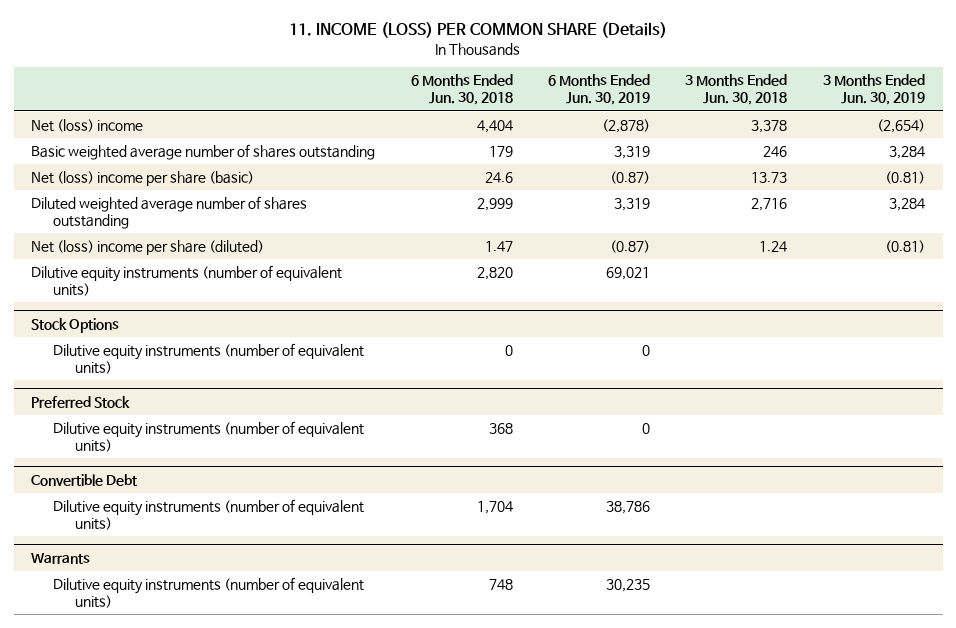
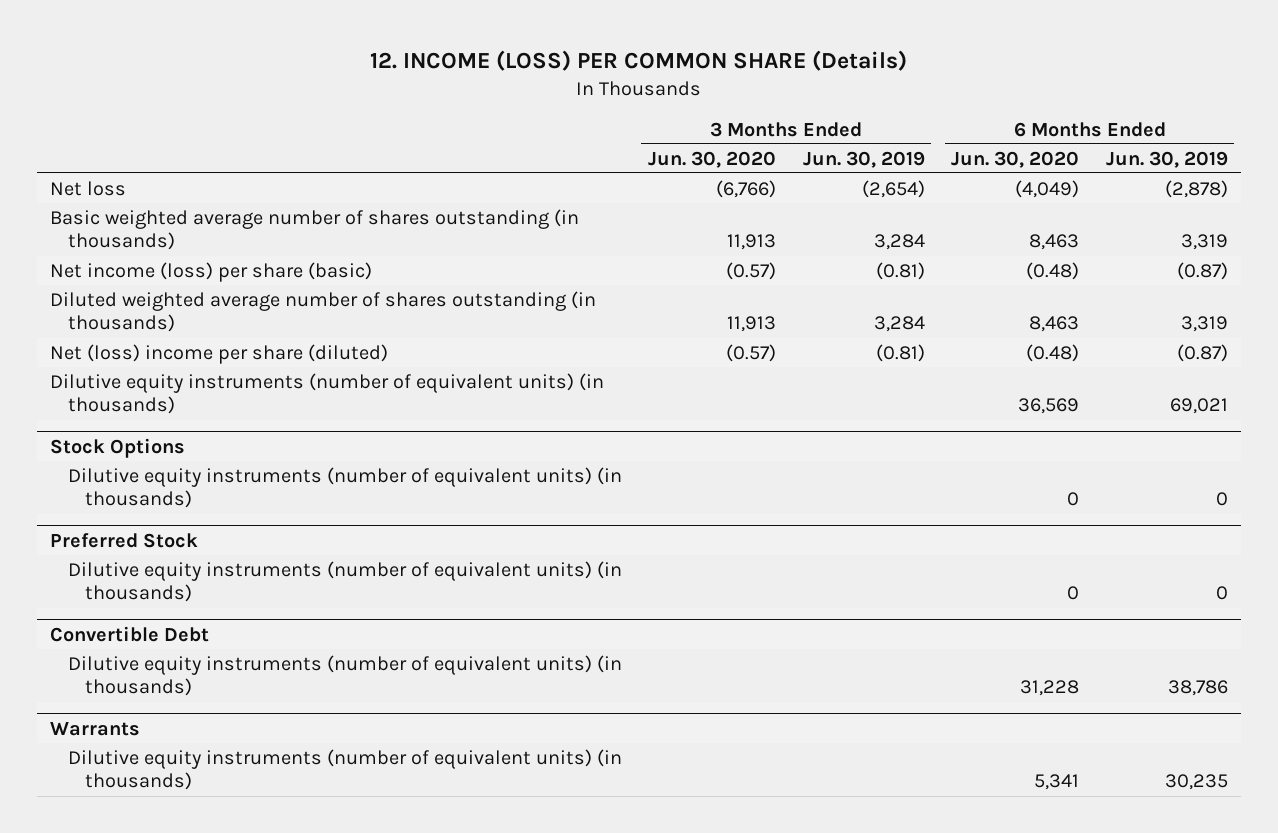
[289,21,668,38] 11. INCOME (LOSS) PER COMMON SHARE (Details) -> [369,49,907,71] 12. INCOME (LOSS) PER COMMON SHARE (Details)
[410,74,513,106] 6 Months Ended Jun. 30, 2018 -> none
[685,74,788,106] 3 Months Ended Jun. 30, 2018 -> none
none -> [648,150,777,168] Jun. 30, 2020
none -> [951,150,1080,168] Jun. 30, 2020
[31,119,144,133] Net (loss) income -> [49,180,126,196] Net loss
[31,144,376,161] Basic weighted average number of shares outstanding -> [49,208,579,251] Basic weighted average number of shares outstanding (in thousands)
[31,171,255,187] Net (loss) income per share (basic) -> [49,261,372,282] Net income (loss) per share (basic)
[31,196,308,230] Diluted weighted average number of shares outstanding -> [49,290,596,333] Diluted weighted average number of shares outstanding (in thousands)
[31,265,343,297] Dilutive equity instruments (number of equivalent units) -> [49,372,604,415] Dilutive equity instruments (number of equivalent units) (in thousands)
[53,343,365,375] Dilutive equity instruments (number of equivalent units) -> [67,466,622,509] Dilutive equity instruments (number of equivalent units) (in thousands)
[53,421,365,453] Dilutive equity instruments (number of equivalent units) -> [67,560,622,603] Dilutive equity instruments (number of equivalent units) (in thousands)
[53,499,365,531] Dilutive equity instruments (number of equivalent units) -> [67,654,622,697] Dilutive equity instruments (number of equivalent units) (in thousands)
[53,577,365,609] Dilutive equity instruments (number of equivalent units) -> [67,748,622,791] Dilutive equity instruments (number of equivalent units) (in thousands)

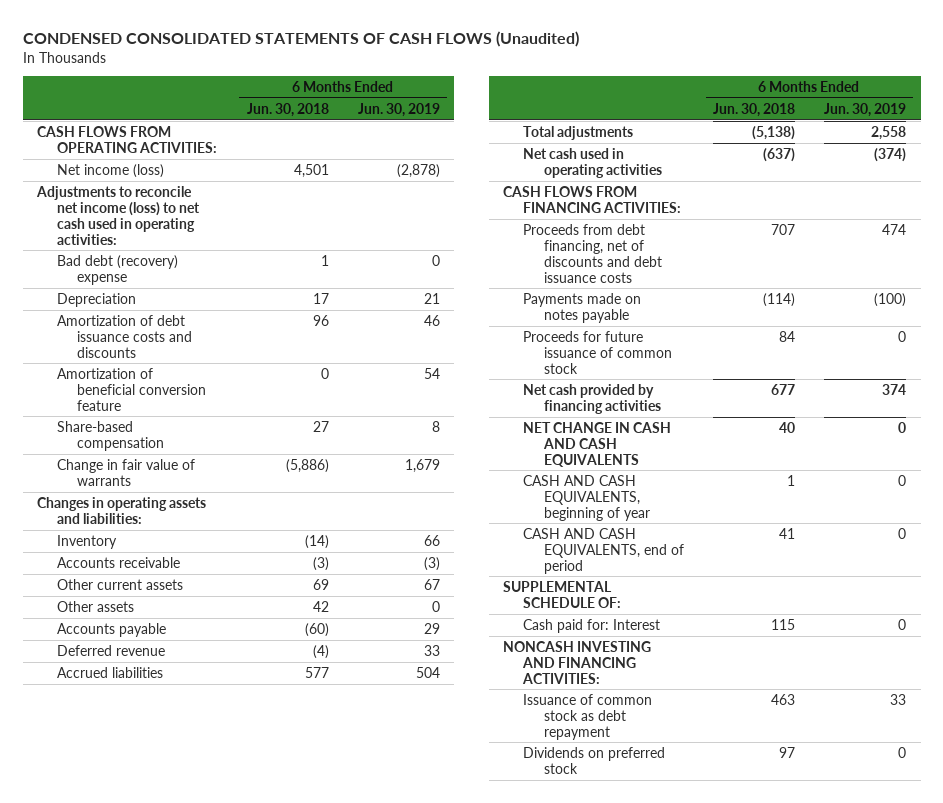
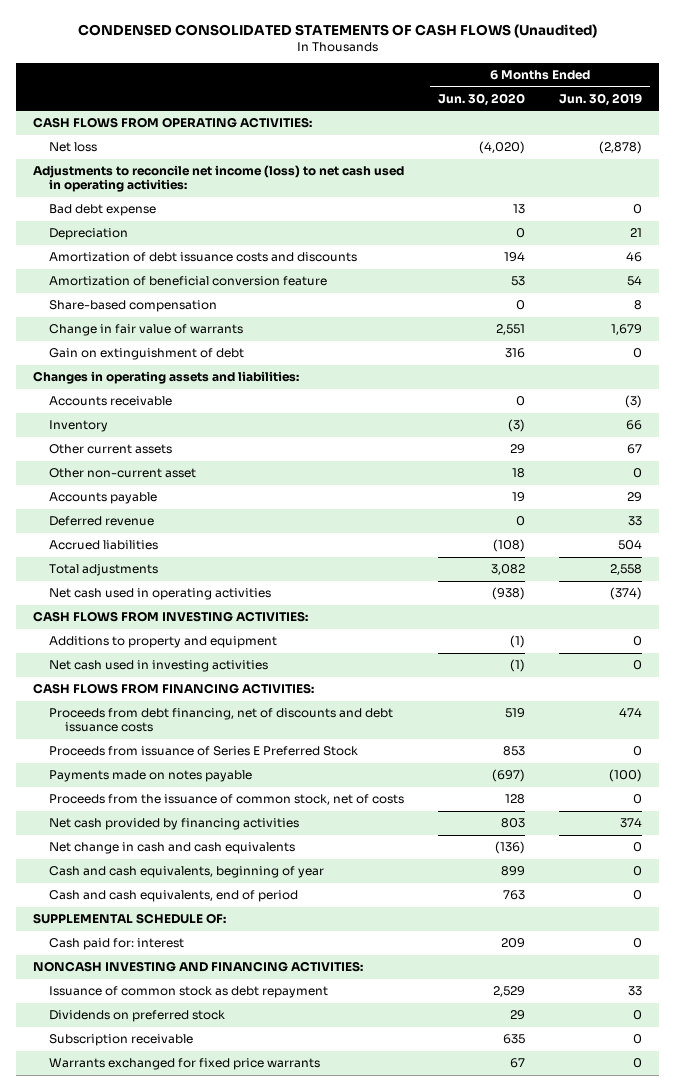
[246,102,329,117] Jun. 30, 2018 -> none
none -> [438,92,526,106] Jun. 30, 2020
[57,163,165,178] Net income (loss) -> [49,142,98,153] Net loss
[57,254,179,285] Bad debt (recovery) expense -> [49,204,157,217] Bad debt expense
none -> [49,348,245,361] Gain on extinguishment of debt
[57,534,118,549] Inventory -> [49,420,109,433] Inventory
[57,600,135,612] Other assets -> [49,468,197,479] Other non-current asset
none -> [33,611,309,623] CASH FLOWS FROM INVESTING ACTIVITIES:
none -> [49,636,278,649] Additions to property and equipment
none -> [49,660,269,673] Net cash used in investing activities
none -> [49,746,359,757] Proceeds from issuance of Series E Preferred Stock
[523,330,672,374] Proceeds for future issuance of common stock -> [49,794,405,806] Proceeds from the issuance of common stock, net of costs
[523,421,672,467] NET CHANGE IN CASH AND CASH EQUIVALENTS -> [49,842,296,855] Net change in cash and cash equivalents
[523,474,650,521] CASH AND CASH EQUIVALENTS, beginning of year -> [49,866,325,879] Cash and cash equivalents, beginning of year
[523,527,684,574] CASH AND CASH EQUIVALENTS, end of period -> [49,890,299,903] Cash and cash equivalents, end of period
[523,618,661,633] Cash paid for: Interest -> [49,938,185,951] Cash paid for: interest
none -> [49,1034,194,1047] Subscription receivable
none -> [49,1058,321,1071] Warrants exchanged for fixed price warrants

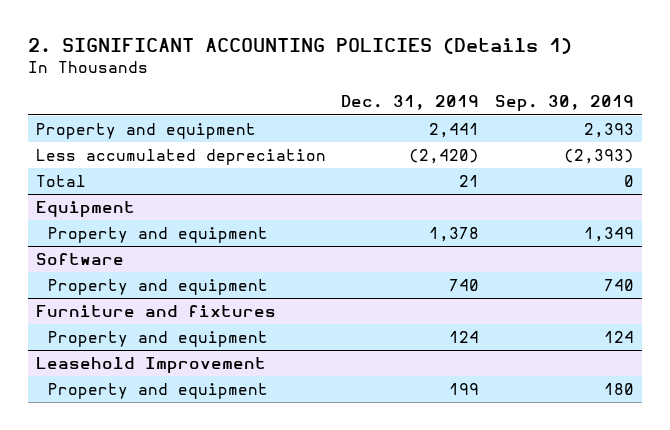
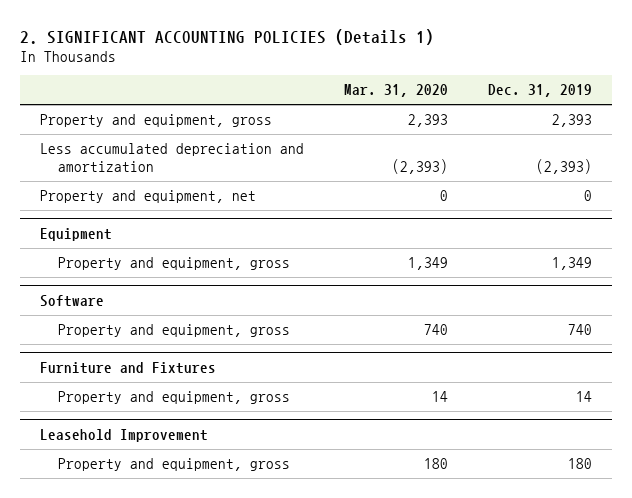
[495,95,635,112] Sep. 30, 2019 -> none
none -> [343,84,448,98] Mar. 31, 2020
[35,174,86,187] Total -> none
[35,122,256,139] Property and equipment -> [39,114,272,128] Property and equipment, gross
[429,122,480,138] 2,441 -> [552,114,593,128] 2,393
[35,148,326,165] Less accumulated depreciation -> [39,143,304,172] Less accumulated depreciation and amortization
[409,148,480,164] (2,420) -> [536,158,593,174] (2,393)
none -> [39,190,256,204] Property and equipment, net
[47,226,268,243] Property and equipment -> [57,257,290,271] Property and equipment, gross
[429,226,480,242] 1,378 -> [552,257,593,271] 1,349
[47,278,268,295] Property and equipment -> [57,324,290,338] Property and equipment, gross
[35,304,276,317] Furniture and fixtures -> [39,361,216,374] Furniture and Fixtures
[47,330,268,347] Property and equipment -> [57,391,290,405] Property and equipment, gross
[449,330,480,343] 124 -> [576,391,593,403] 14
[47,382,268,399] Property and equipment -> [57,458,290,472] Property and equipment, gross
[449,382,480,395] 199 -> [568,458,593,470] 180

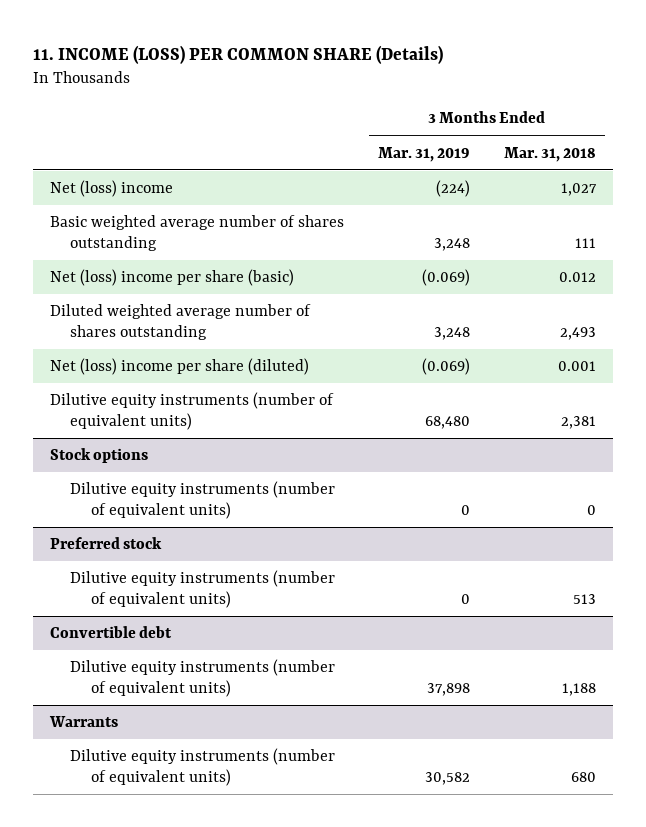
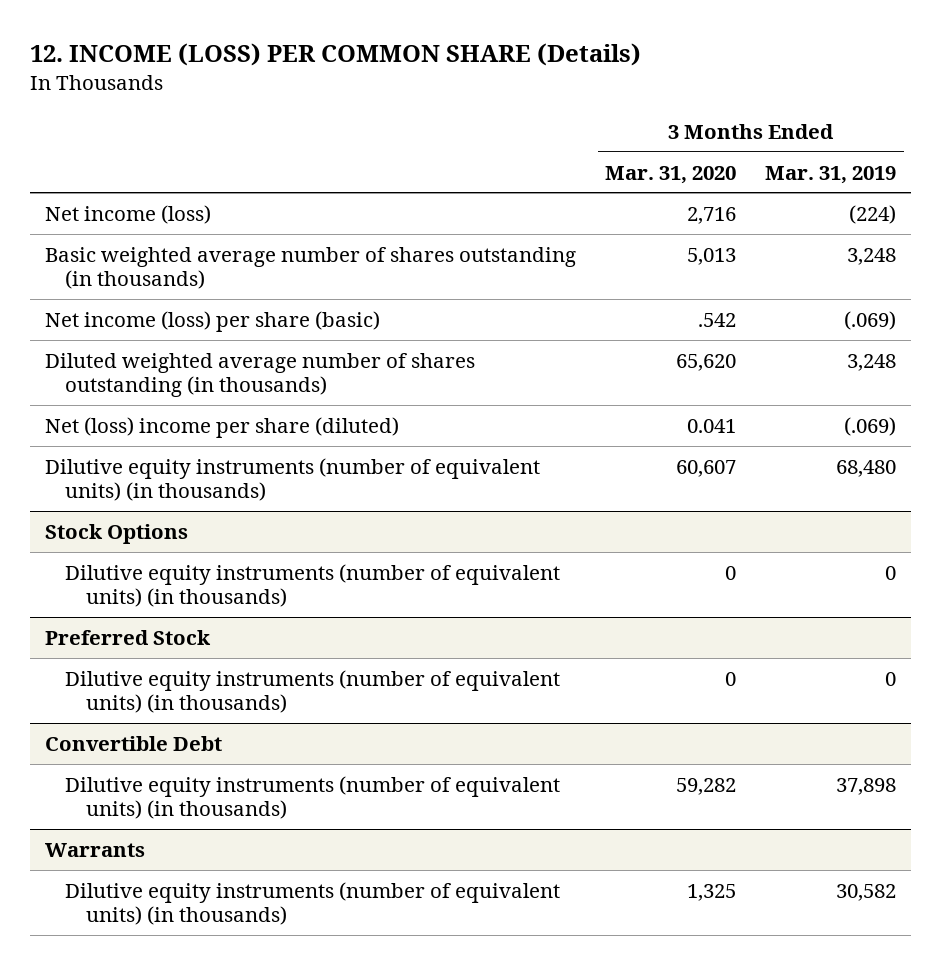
[32,44,443,64] 11. INCOME (LOSS) PER COMMON SHARE (Details) -> [29,43,641,67] 12. INCOME (LOSS) PER COMMON SHARE (Details)
[504,146,597,162] Mar. 31, 2018 -> none
none -> [604,165,736,184] Mar. 31, 2020
[49,180,173,198] Net (loss) income -> [44,204,211,224] Net income (loss)
[49,215,344,252] Basic weighted average number of shares outstanding -> [44,246,576,290] Basic weighted average number of shares outstanding (in thousands)
[49,269,294,287] Net (loss) income per share (basic) -> [44,310,380,332] Net income (loss) per share (basic)
[421,269,470,287] (0.069) -> [844,310,897,330] (.069)
[49,304,311,341] Diluted weighted average number of shares outstanding -> [44,352,475,398] Diluted weighted average number of shares outstanding (in thousands)
[421,358,470,376] (0.069) -> [844,416,897,436] (.069)
[49,392,334,431] Dilutive equity instruments (number of equivalent units) -> [44,457,540,502] Dilutive equity instruments (number of equivalent units) (in thousands)
[49,448,148,464] Stock options -> [44,523,188,544] Stock Options
[70,481,336,520] Dilutive equity instruments (number of equivalent units) -> [65,563,561,608] Dilutive equity instruments (number of equivalent units) (in thousands)
[49,537,162,550] Preferred stock -> [44,629,211,645] Preferred Stock
[70,570,336,609] Dilutive equity instruments (number of equivalent units) -> [65,669,561,714] Dilutive equity instruments (number of equivalent units) (in thousands)
[49,626,172,639] Convertible debt -> [44,735,222,751] Convertible Debt
[70,659,336,698] Dilutive equity instruments (number of equivalent units) -> [65,775,561,820] Dilutive equity instruments (number of equivalent units) (in thousands)
[70,748,336,787] Dilutive equity instruments (number of equivalent units) -> [65,881,561,926] Dilutive equity instruments (number of equivalent units) (in thousands)

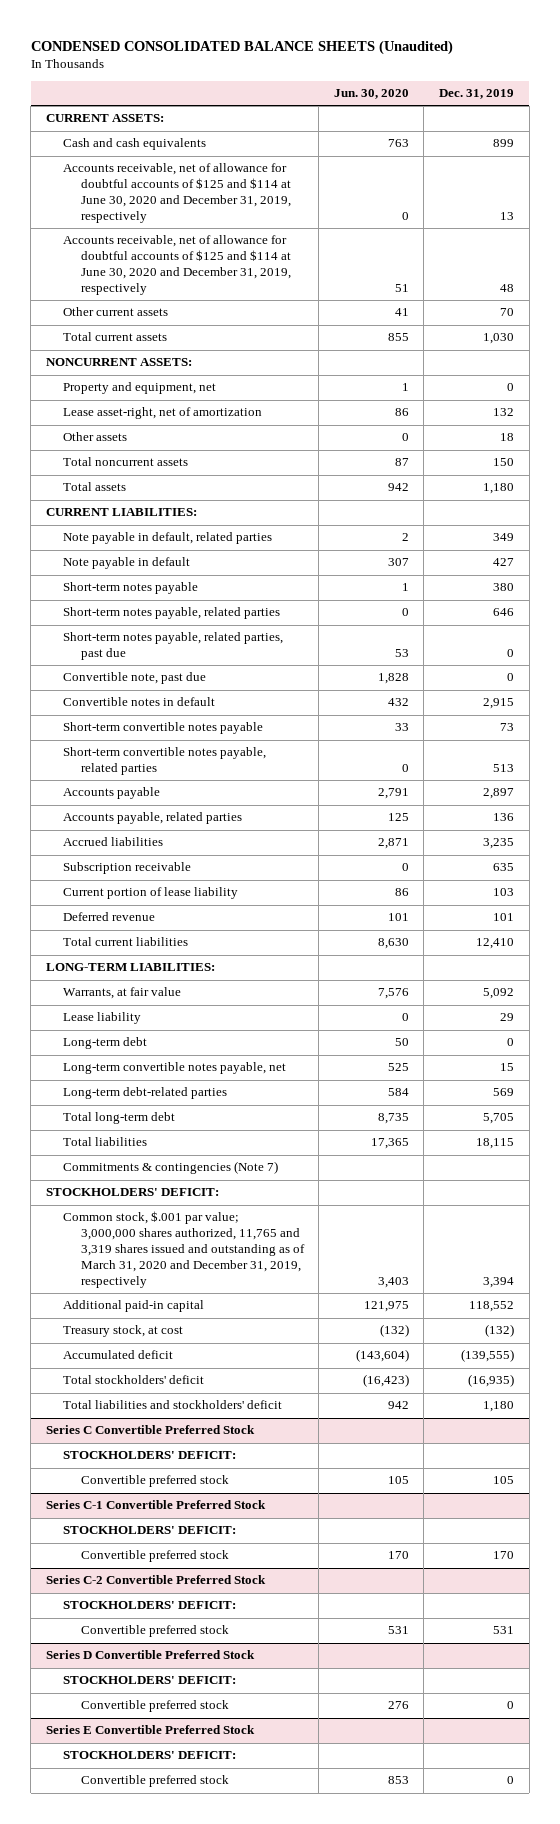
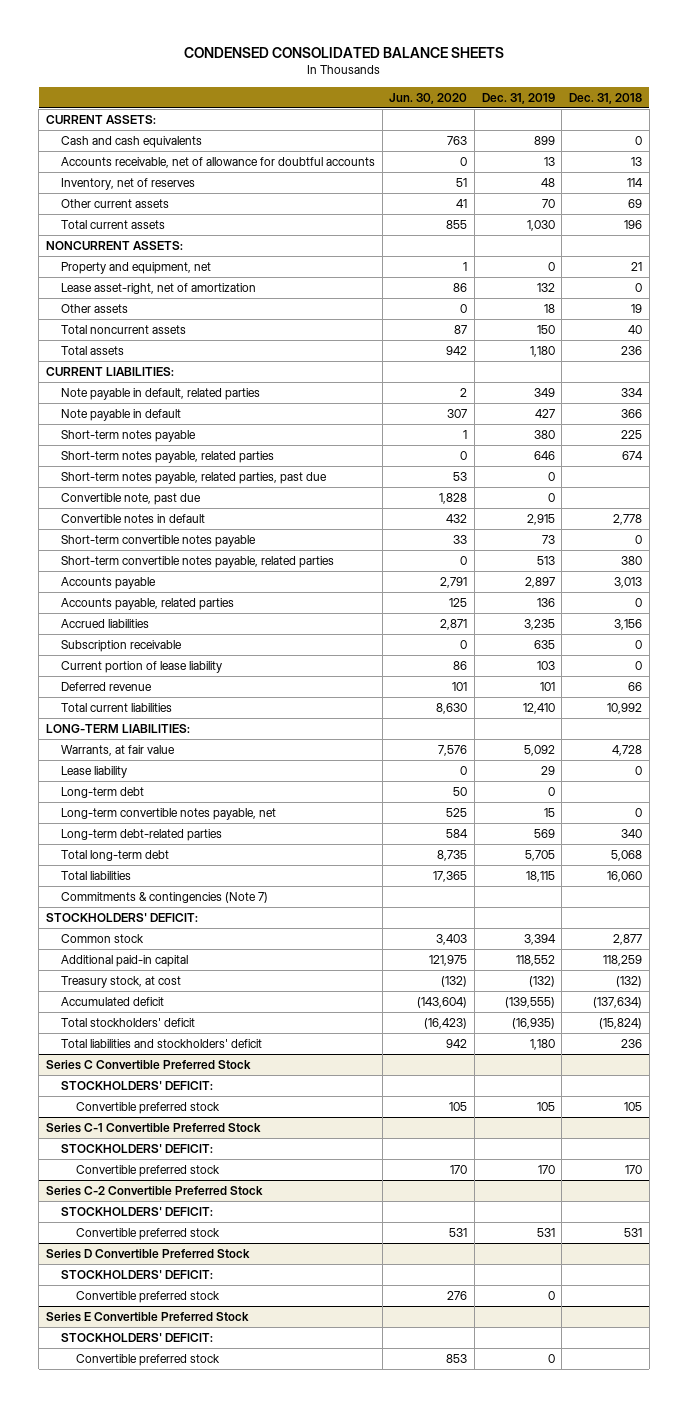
[30,39,453,55] CONDENSED CONSOLIDATED BALANCE SHEETS (Unaudited) -> [183,46,504,58] CONDENSED CONSOLIDATED BALANCE SHEETS
none -> [568,92,642,104] Dec. 31, 2018
[63,163,291,224] Accounts receivable, net of allowance for doubtful accounts of $125 and $114 at June 30, 2020 and December 31, 2019, respectively -> [61,156,376,168] Accounts receivable, net of allowance for doubtful accounts
[63,235,291,296] Accounts receivable, net of allowance for doubtful accounts of $125 and $114 at June 30, 2020 and December 31, 2019, respectively -> [61,177,196,190] Inventory, net of reserves
[63,1211,305,1289] Common stock, $.001 par value; 3,000,000 shares authorized, 11,765 and 3,319 shares issued and outstanding as of March 31, 2020 and December 31, 2019, respectively -> [61,933,145,943] Common stock

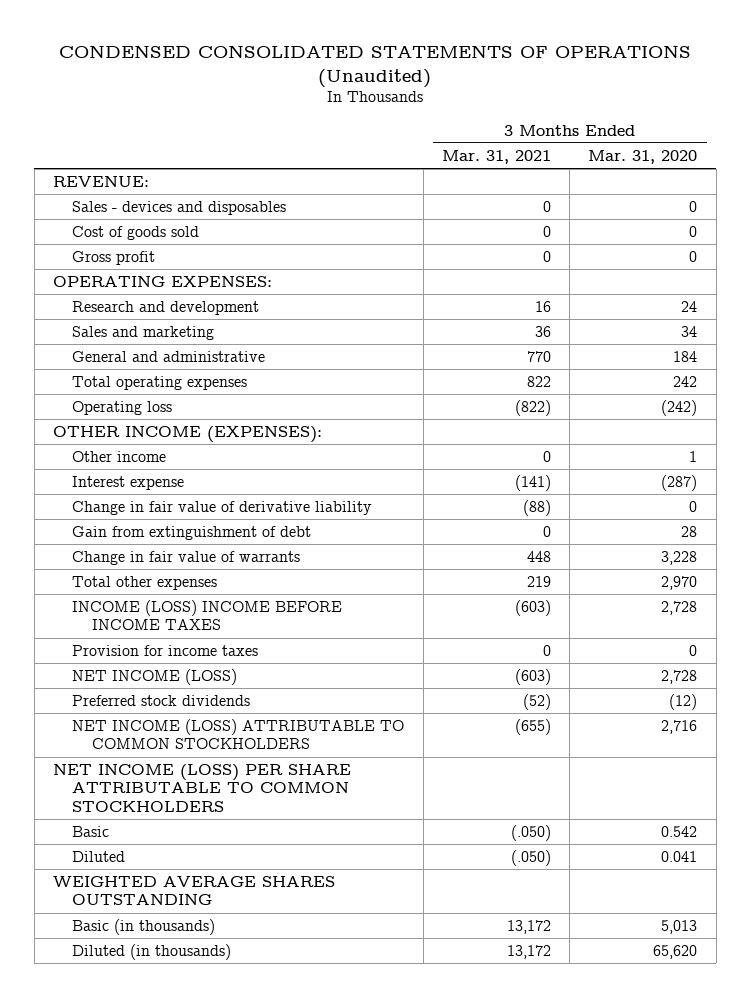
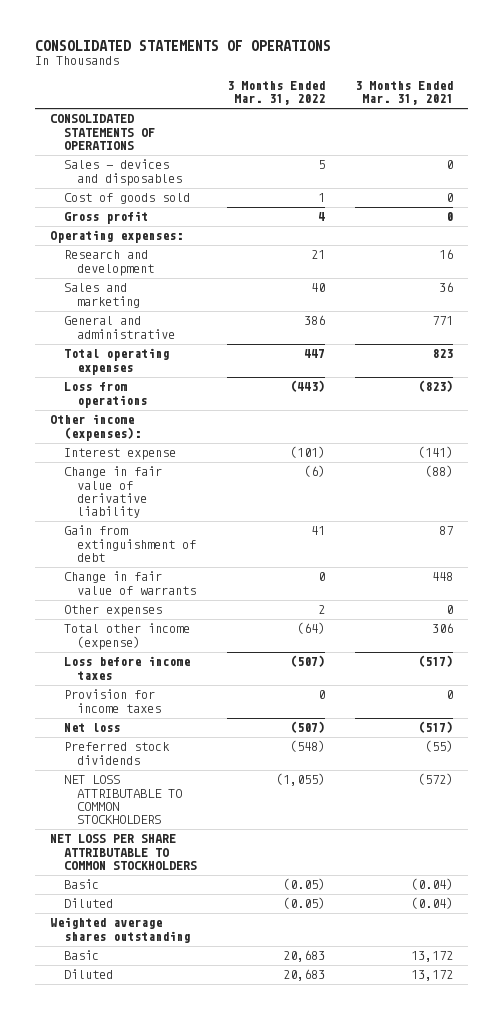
[59,44,692,88] CONDENSED CONSOLIDATED STATEMENTS OF OPERATIONS (Unaudited) -> [35,40,332,52] CONSOLIDATED STATEMENTS OF OPERATIONS
[588,149,698,164] Mar. 31, 2020 -> none
none -> [227,80,326,106] 3 Months Ended Mar. 31, 2022
[52,175,149,187] REVENUE: -> none
none -> [50,114,155,151] CONSOLIDATED STATEMENTS OF OPERATIONS
[52,275,272,287] OPERATING EXPENSES: -> [50,230,184,244] Operating expenses:
[72,450,167,462] Other income -> none
[526,350,551,362] 770 -> [432,316,454,326] 771
[526,375,551,387] 822 -> [432,349,454,359] 823
[72,400,173,415] Operating loss -> [63,382,148,408] Loss from operations
[514,399,551,416] (822) -> [418,380,454,393] (823)
[52,425,322,443] OTHER INCOME (EXPENSES): -> [50,414,141,441] Other income (expenses):
[542,525,551,537] 0 -> [439,526,454,536] 87
none -> [63,605,162,618] Other expenses
[72,575,218,590] Total other expenses -> [63,623,190,650] Total other income (expense)
[526,575,551,587] 219 -> [432,623,454,634] 306
[72,599,343,631] INCOME (LOSS) INCOME BEFORE INCOME TAXES -> [63,656,190,680] Loss before income taxes
[514,599,551,616] (603) -> [418,655,454,668] (517)
[72,668,238,685] NET INCOME (LOSS) -> [63,723,120,733] Net loss
[514,668,551,685] (603) -> [418,721,454,734] (517)
[522,693,551,710] (52) -> [425,740,454,753] (55)
[72,718,405,750] NET INCOME (LOSS) ATTRIBUTABLE TO COMMON STOCKHOLDERS -> [63,775,183,825] NET LOSS ATTRIBUTABLE TO COMMON STOCKHOLDERS
[514,718,551,735] (655) -> [418,773,454,786] (572)
[52,763,351,813] NET INCOME (LOSS) PER SHARE ATTRIBUTABLE TO COMMON STOCKHOLDERS -> [50,834,197,871] NET LOSS PER SHARE ATTRIBUTABLE TO COMMON STOCKHOLDERS
[510,824,551,841] (.050) -> [411,878,454,891] (0.04)
[510,849,551,866] (.050) -> [411,897,454,910] (0.04)
[52,875,335,906] WEIGHTED AVERAGE SHARES OUTSTANDING -> [50,917,190,943] Weighted average shares outstanding
[72,918,216,935] Basic (in thousands) -> [63,950,99,961] Basic
[72,943,232,960] Diluted (in thousands) -> [63,969,113,980] Diluted

